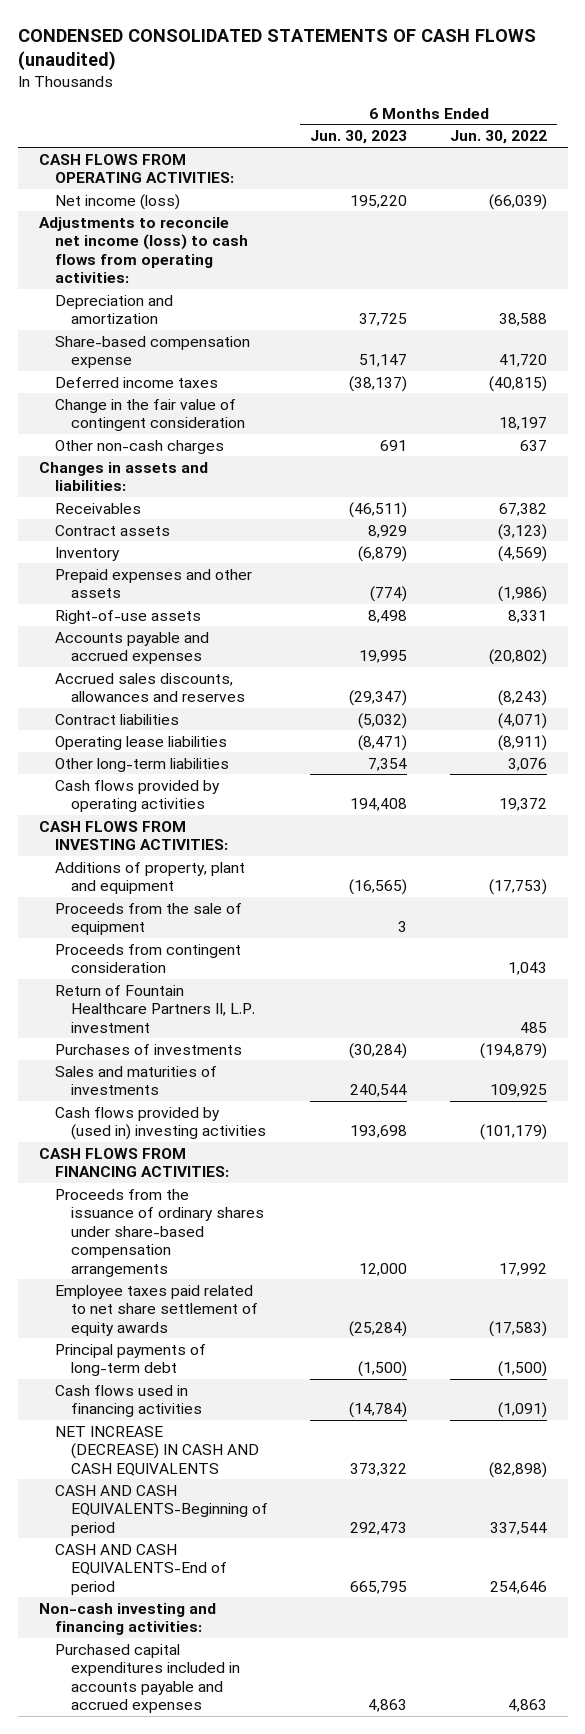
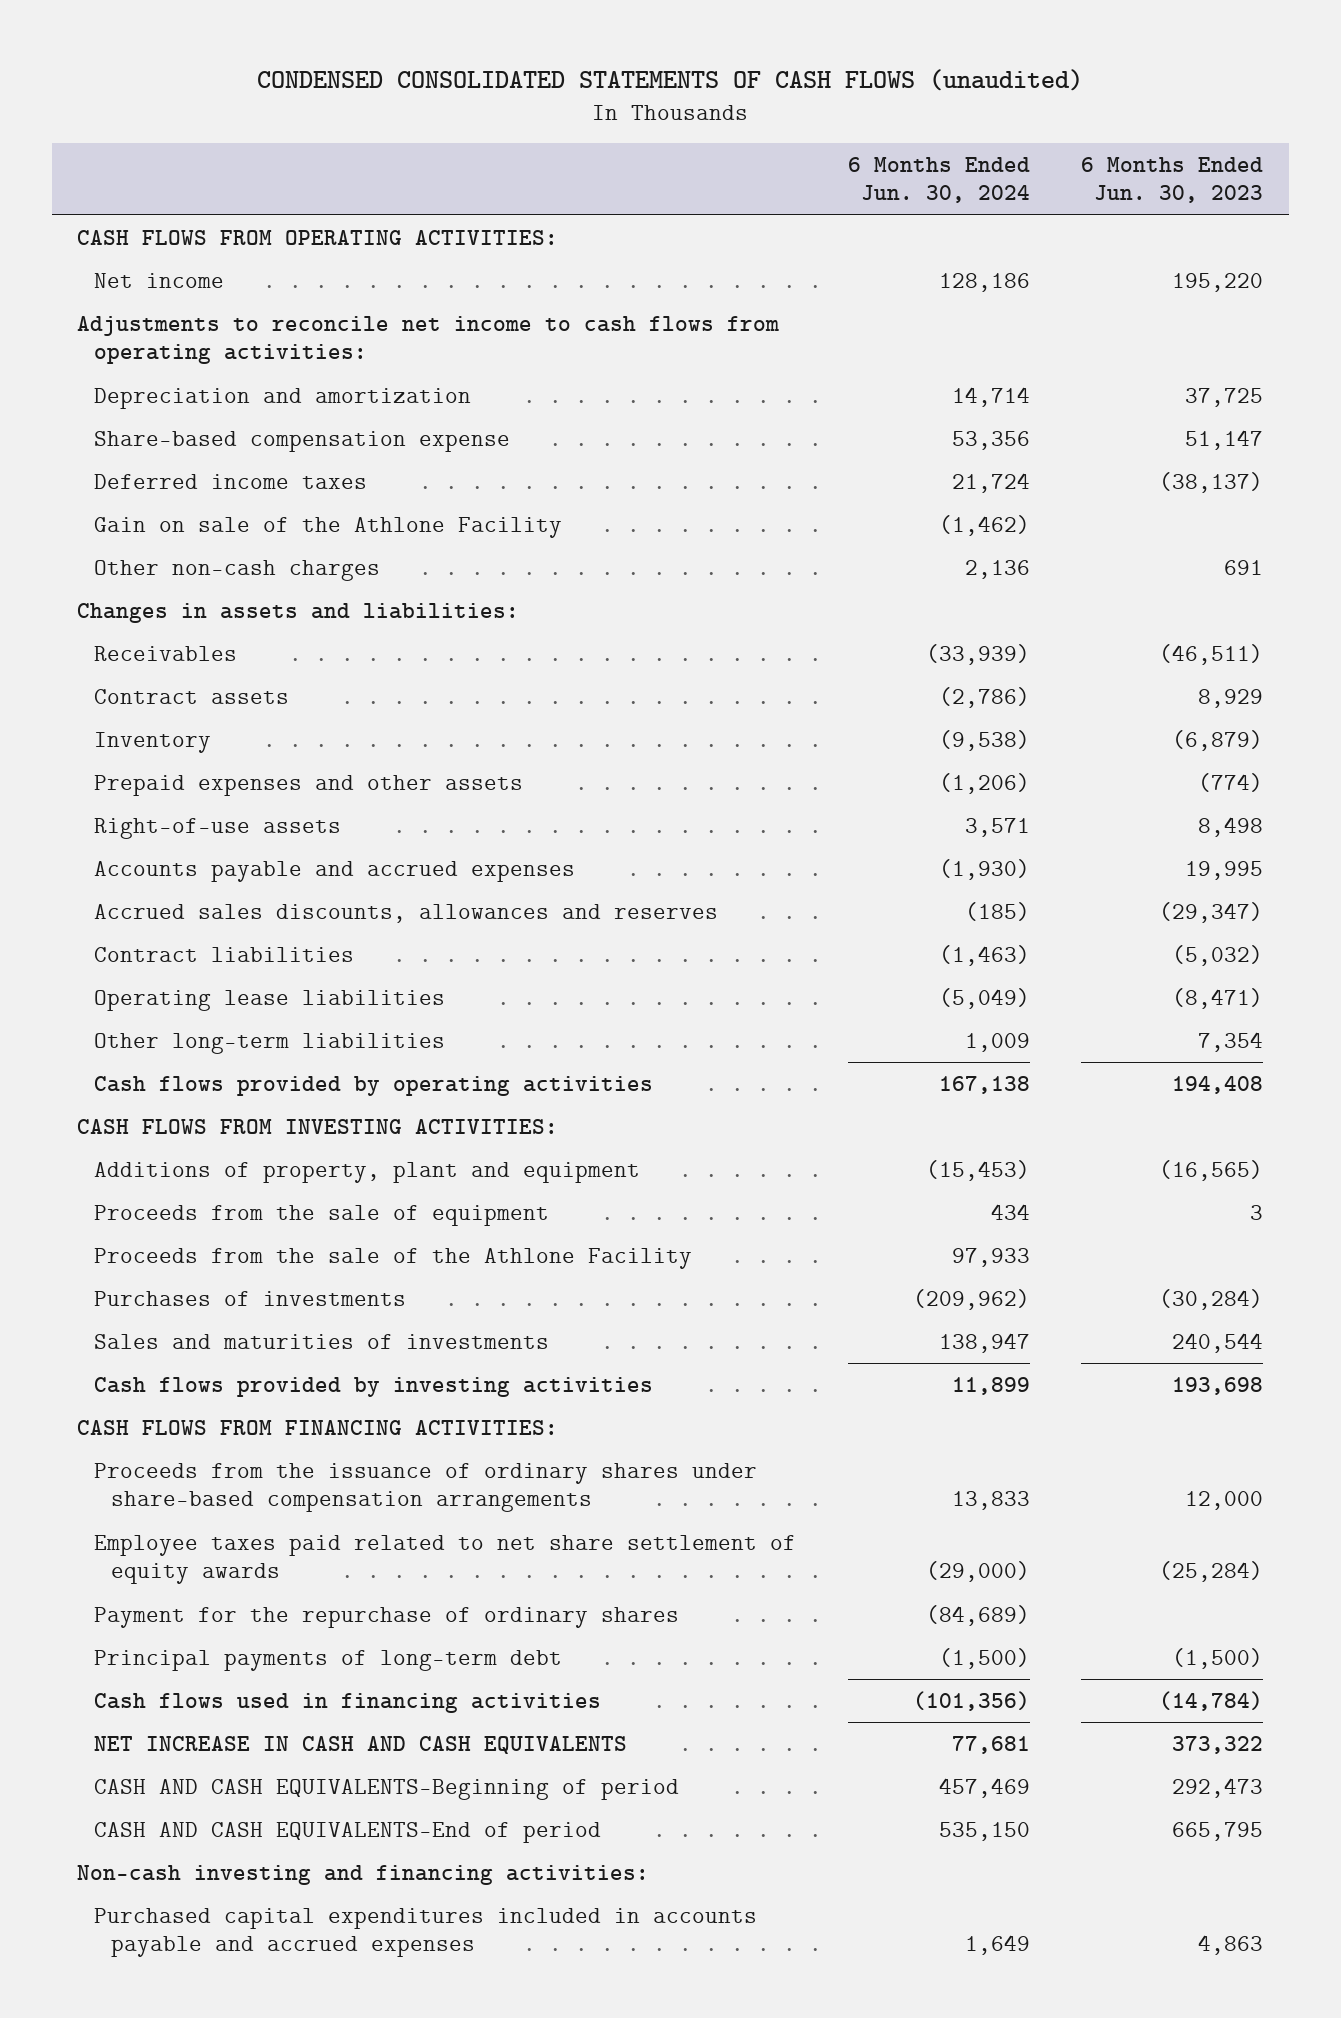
[449,130,547,145] Jun. 30, 2022 -> none
none -> [847,156,1030,204] 6 Months Ended Jun. 30, 2024
[54,193,180,210] Net income (loss) -> [94,272,225,288] Net income
[38,216,248,284] Adjustments to reconcile net income (loss) to cash flows from operating activities: -> [77,315,780,365] Adjustments to reconcile net income to cash flows from operating activities:
[54,398,246,432] Change in the fair value of contingent consideration -> none
none -> [94,516,563,538] Gain on sale of the Athlone Facility
[54,943,241,974] Proceeds from contingent consideration -> none
[54,984,256,1033] Return of Fountain Healthcare Partners II, L.P. investment -> none
none -> [94,1247,693,1269] Proceeds from the sale of the Athlone Facility
[54,1106,267,1141] Cash flows provided by (used in) investing activities -> [94,1376,654,1397] Cash flows provided by investing activities
none -> [94,1606,680,1628] Payment for the repurchase of ordinary shares
[54,1425,260,1476] NET INCREASE (DECREASE) IN CASH AND CASH EQUIVALENTS -> [94,1735,628,1754] NET INCREASE IN CASH AND CASH EQUIVALENTS

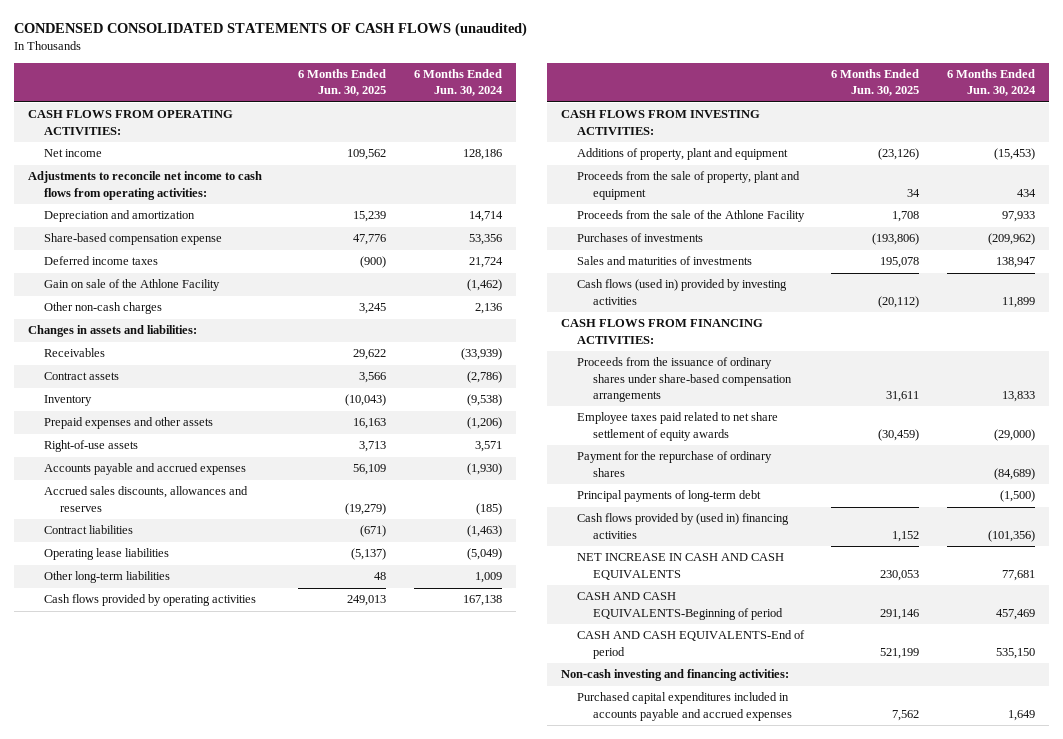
[1081,156,1264,204] 6 Months Ended Jun. 30, 2023 -> none
none -> [298,69,387,97] 6 Months Ended Jun. 30, 2025
[94,1204,550,1226] Proceeds from the sale of equipment -> [576,171,800,200] Proceeds from the sale of property, plant and equipment
[94,1376,654,1397] Cash flows provided by investing activities -> [576,279,787,305] Cash flows (used in) provided by investing activities
[94,1692,602,1713] Cash flows used in financing activities -> [576,513,789,539] Cash flows provided by (used in) financing activities

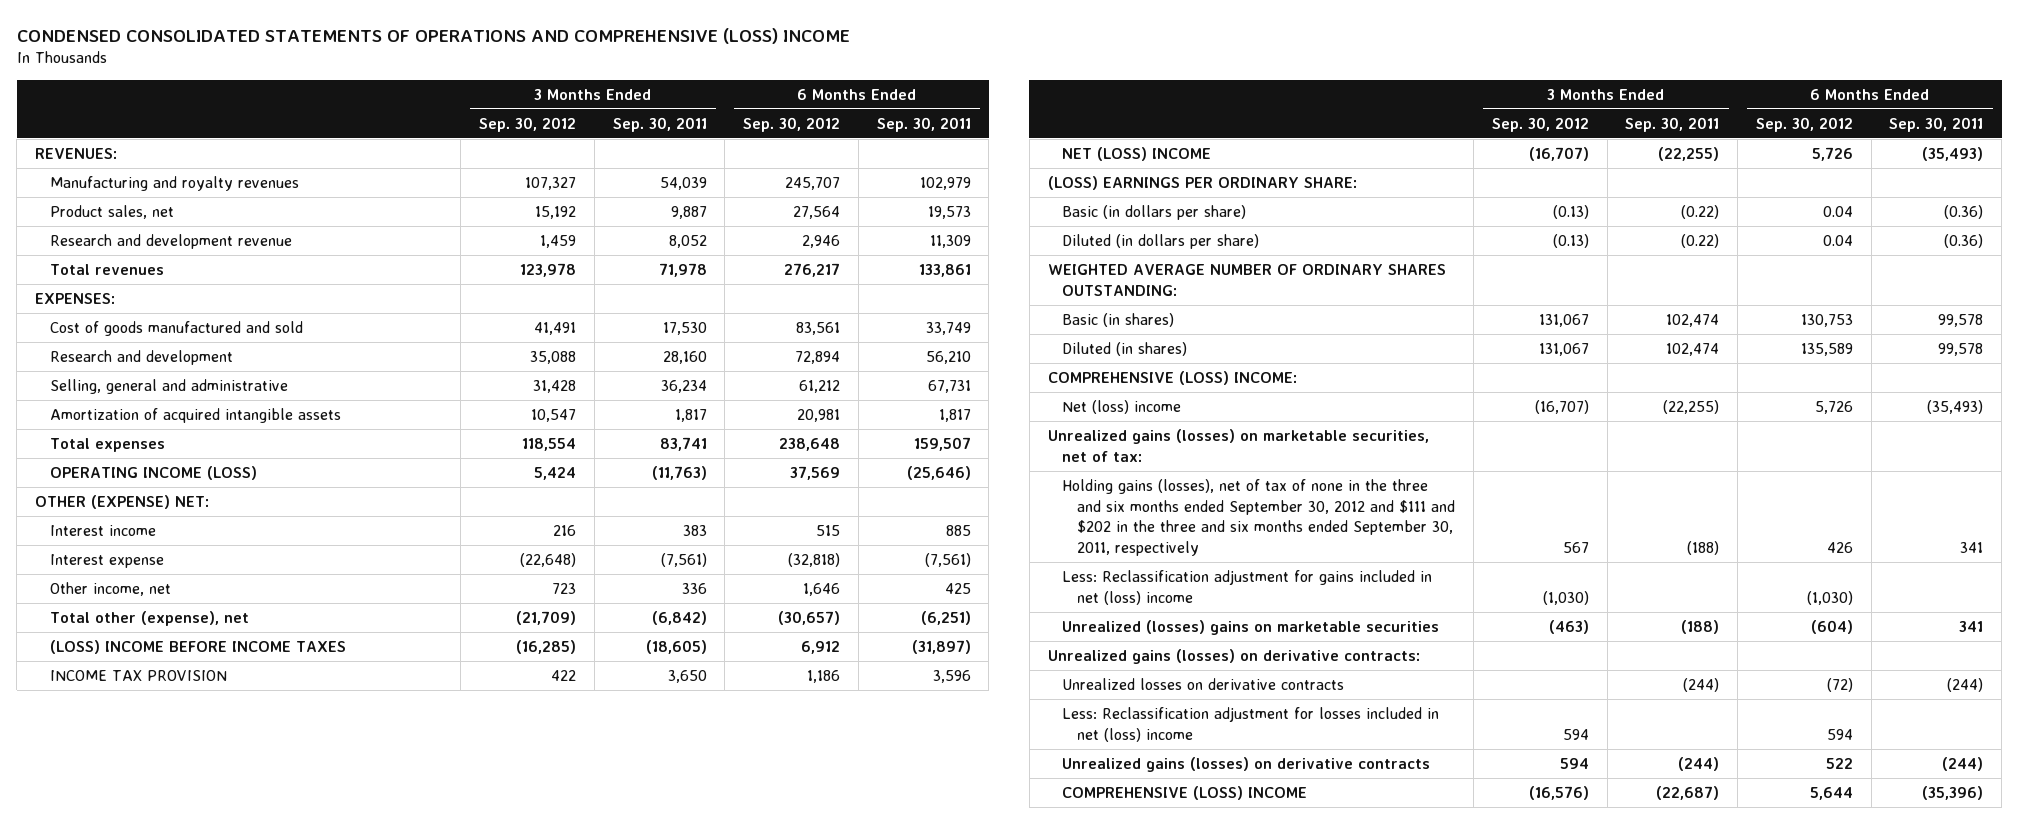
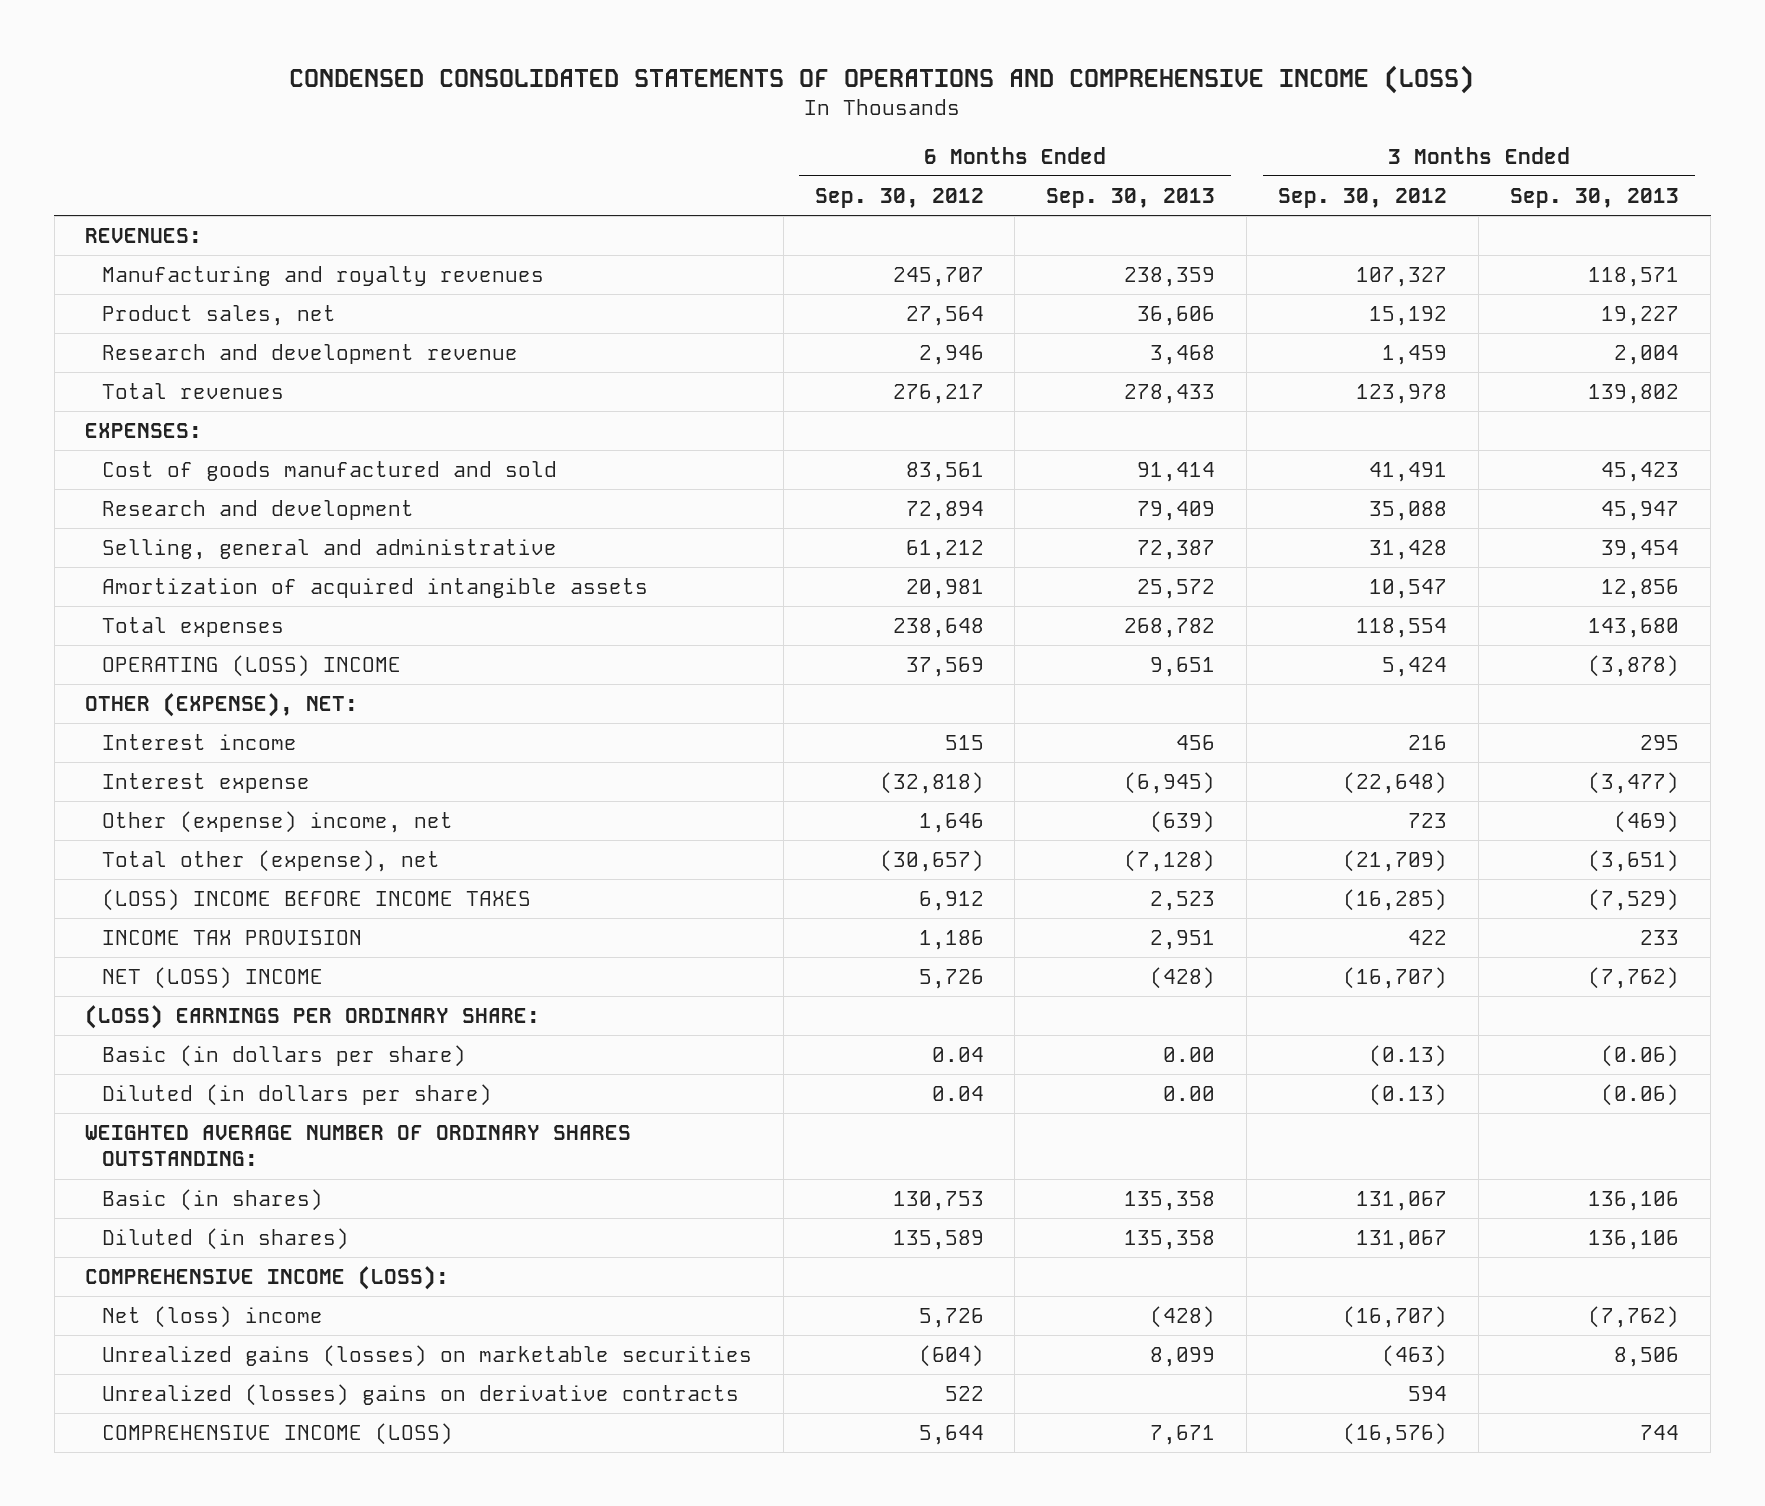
[16,27,850,44] CONDENSED CONSOLIDATED STATEMENTS OF OPERATIONS AND COMPREHENSIVE (LOSS) INCOME -> [289,64,1475,94] CONDENSED CONSOLIDATED STATEMENTS OF OPERATIONS AND COMPREHENSIVE INCOME (LOSS)
[612,116,707,132] Sep. 30, 2011 -> none
[876,116,971,132] Sep. 30, 2011 -> none
none -> [1046,188,1216,209] Sep. 30, 2013
none -> [1510,188,1680,209] Sep. 30, 2013
[49,466,257,481] OPERATING INCOME (LOSS) -> [101,655,401,678] OPERATING (LOSS) INCOME
[34,495,209,510] OTHER (EXPENSE) NET: -> [85,693,359,718] OTHER (EXPENSE), NET:
[49,582,171,597] Other income, net -> [101,811,453,834] Other (expense) income, net
[1047,371,1297,386] COMPREHENSIVE (LOSS) INCOME: -> [85,1266,450,1291] COMPREHENSIVE INCOME (LOSS):
[1047,429,1429,462] Unrealized gains (losses) on marketable securities, net of tax: -> none
[1062,479,1456,556] Holding gains (losses), net of tax of none in the three and six months ended September 30, 2012 and $111 and $202 in the three and six months ended September 30, 2011, respectively -> none
[1062,570,1433,605] Less: Reclassification adjustment for gains included in net (loss) income -> none
[1047,649,1420,665] Unrealized gains (losses) on derivative contracts: -> none
[1062,678,1345,691] Unrealized losses on derivative contracts -> none
[1062,707,1440,742] Less: Reclassification adjustment for losses included in net (loss) income -> none
[1062,620,1440,636] Unrealized (losses) gains on marketable securities -> [101,1345,752,1368] Unrealized gains (losses) on marketable securities
[1062,757,1431,773] Unrealized gains (losses) on derivative contracts -> [101,1384,739,1407] Unrealized (losses) gains on derivative contracts
[1062,786,1308,801] COMPREHENSIVE (LOSS) INCOME -> [101,1423,453,1446] COMPREHENSIVE INCOME (LOSS)

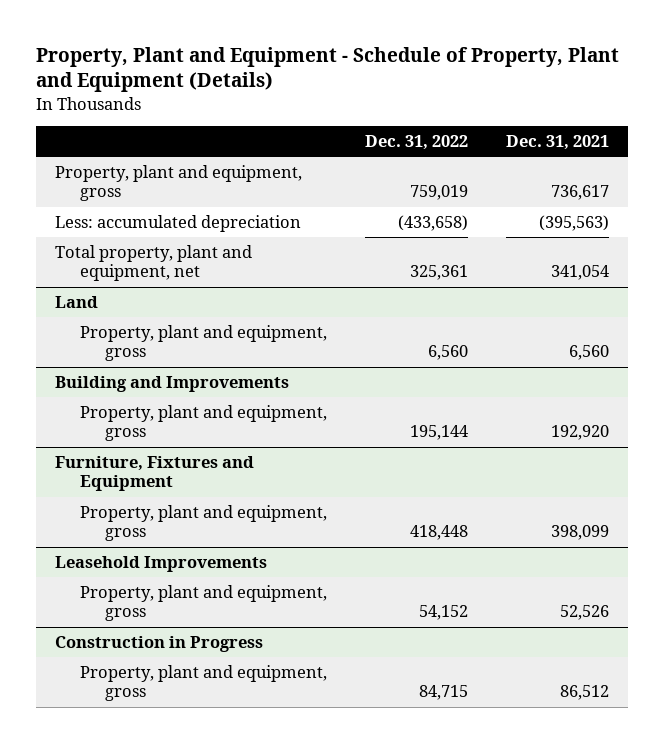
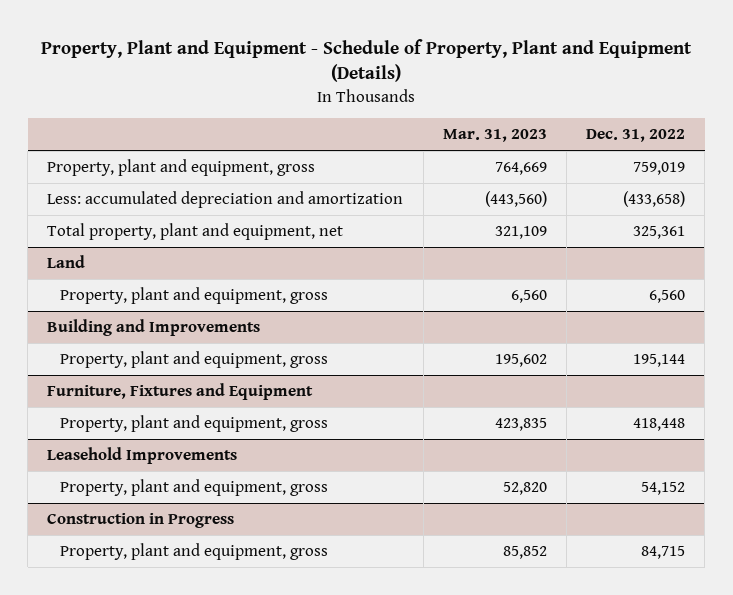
[506,135,610,151] Dec. 31, 2021 -> none
none -> [442,129,547,143] Mar. 31, 2023
[55,215,302,233] Less: accumulated depreciation -> [47,191,404,209] Less: accumulated depreciation and amortization

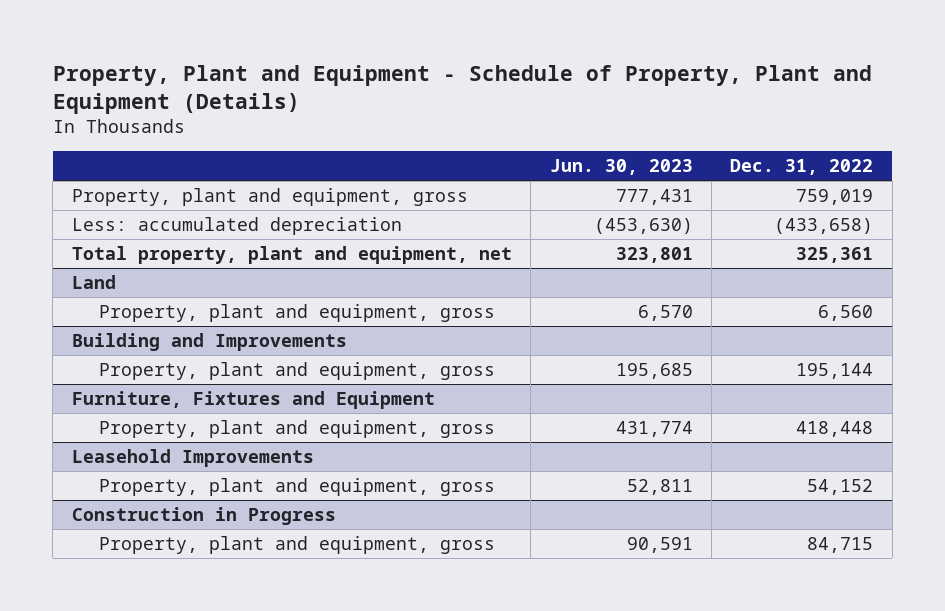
[442,129,547,143] Mar. 31, 2023 -> none
none -> [549,159,693,176] Jun. 30, 2023
[47,191,404,209] Less: accumulated depreciation and amortization -> [71,217,402,236] Less: accumulated depreciation

